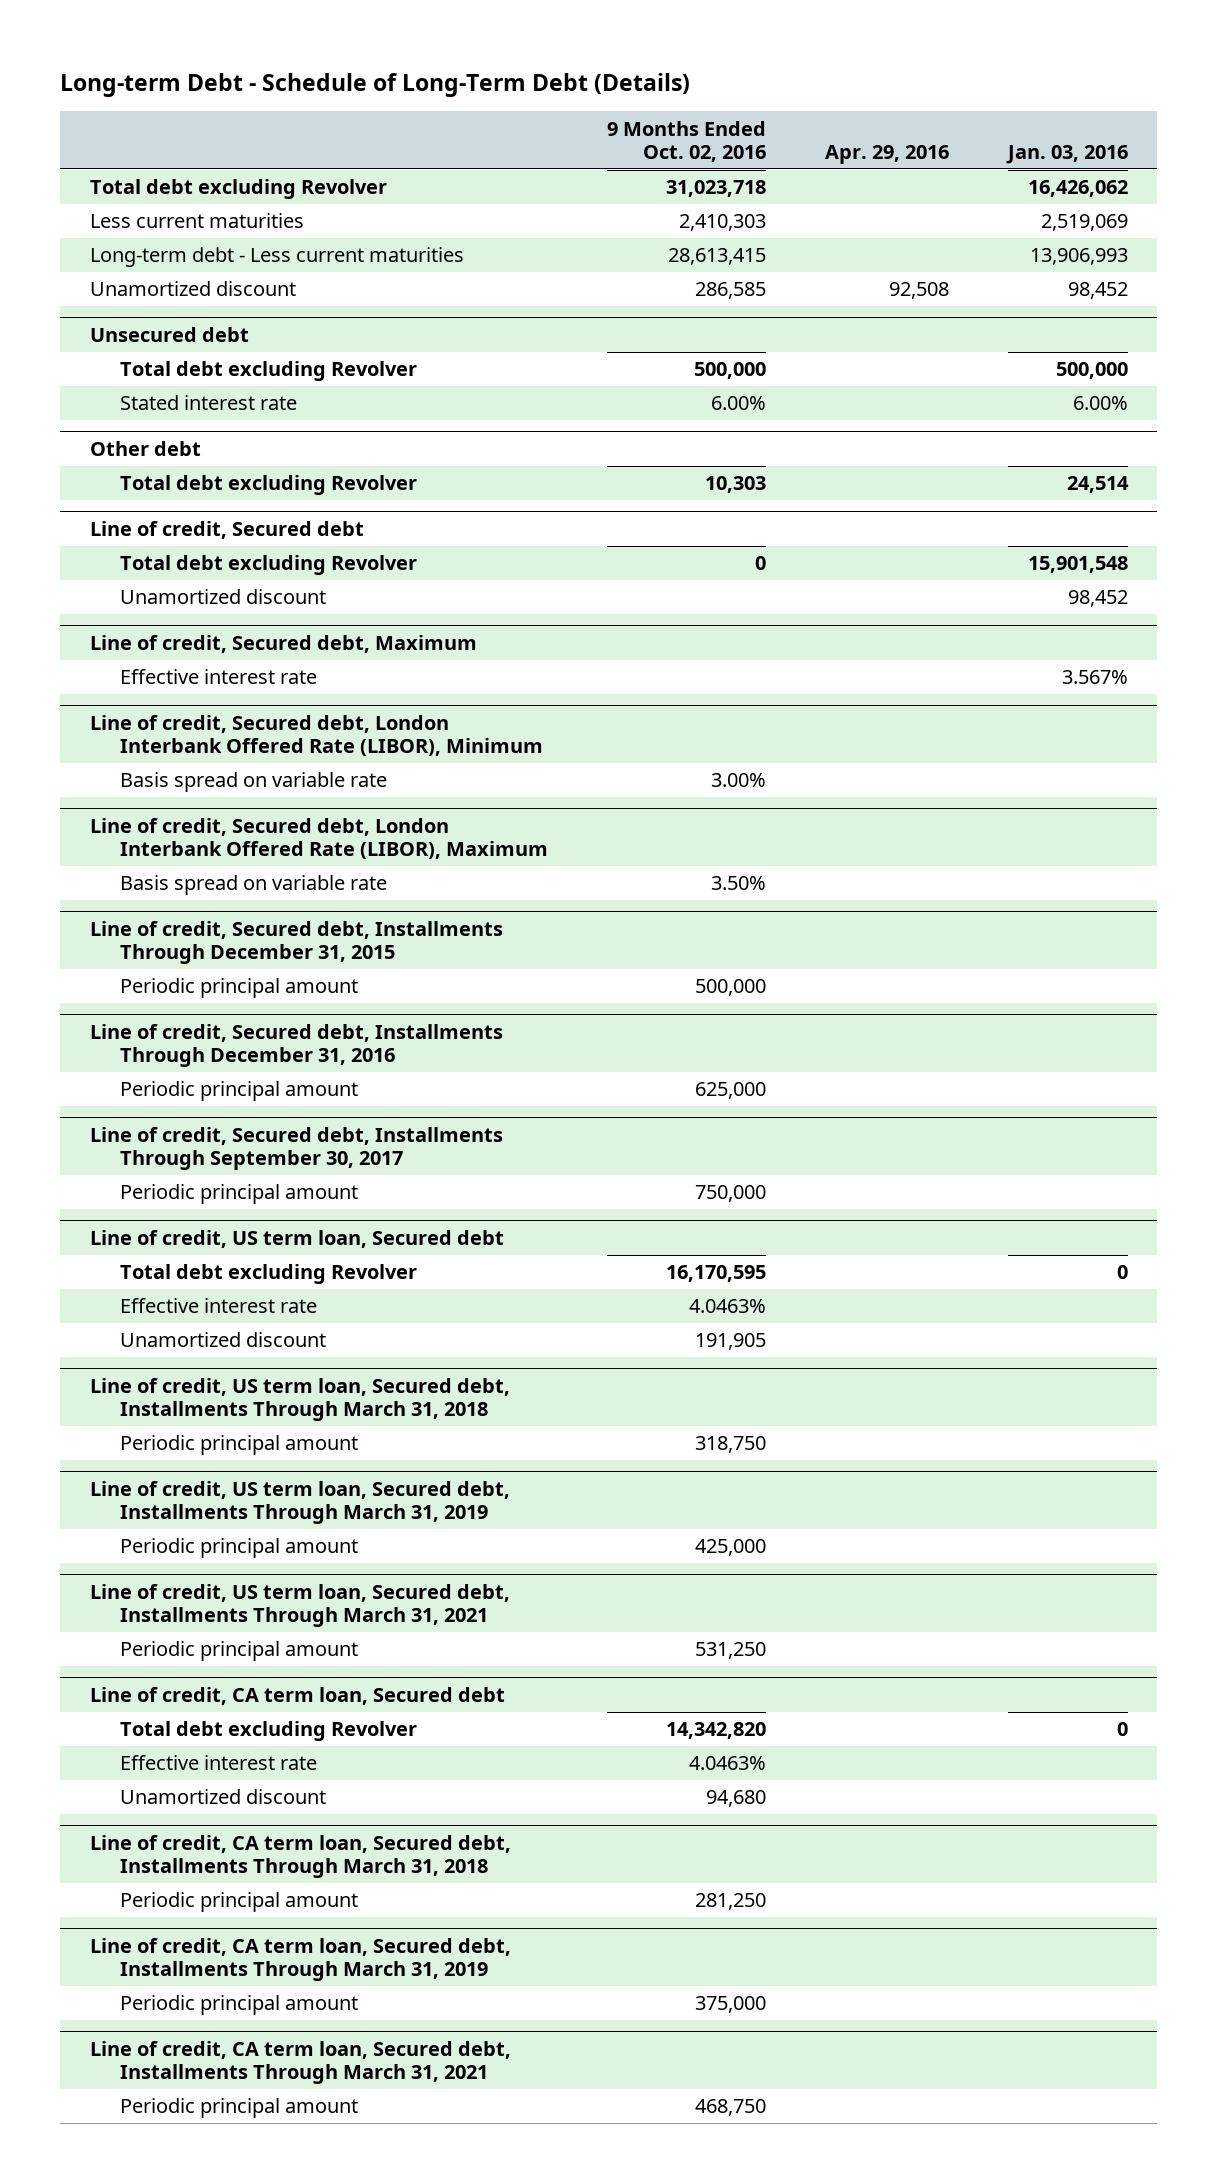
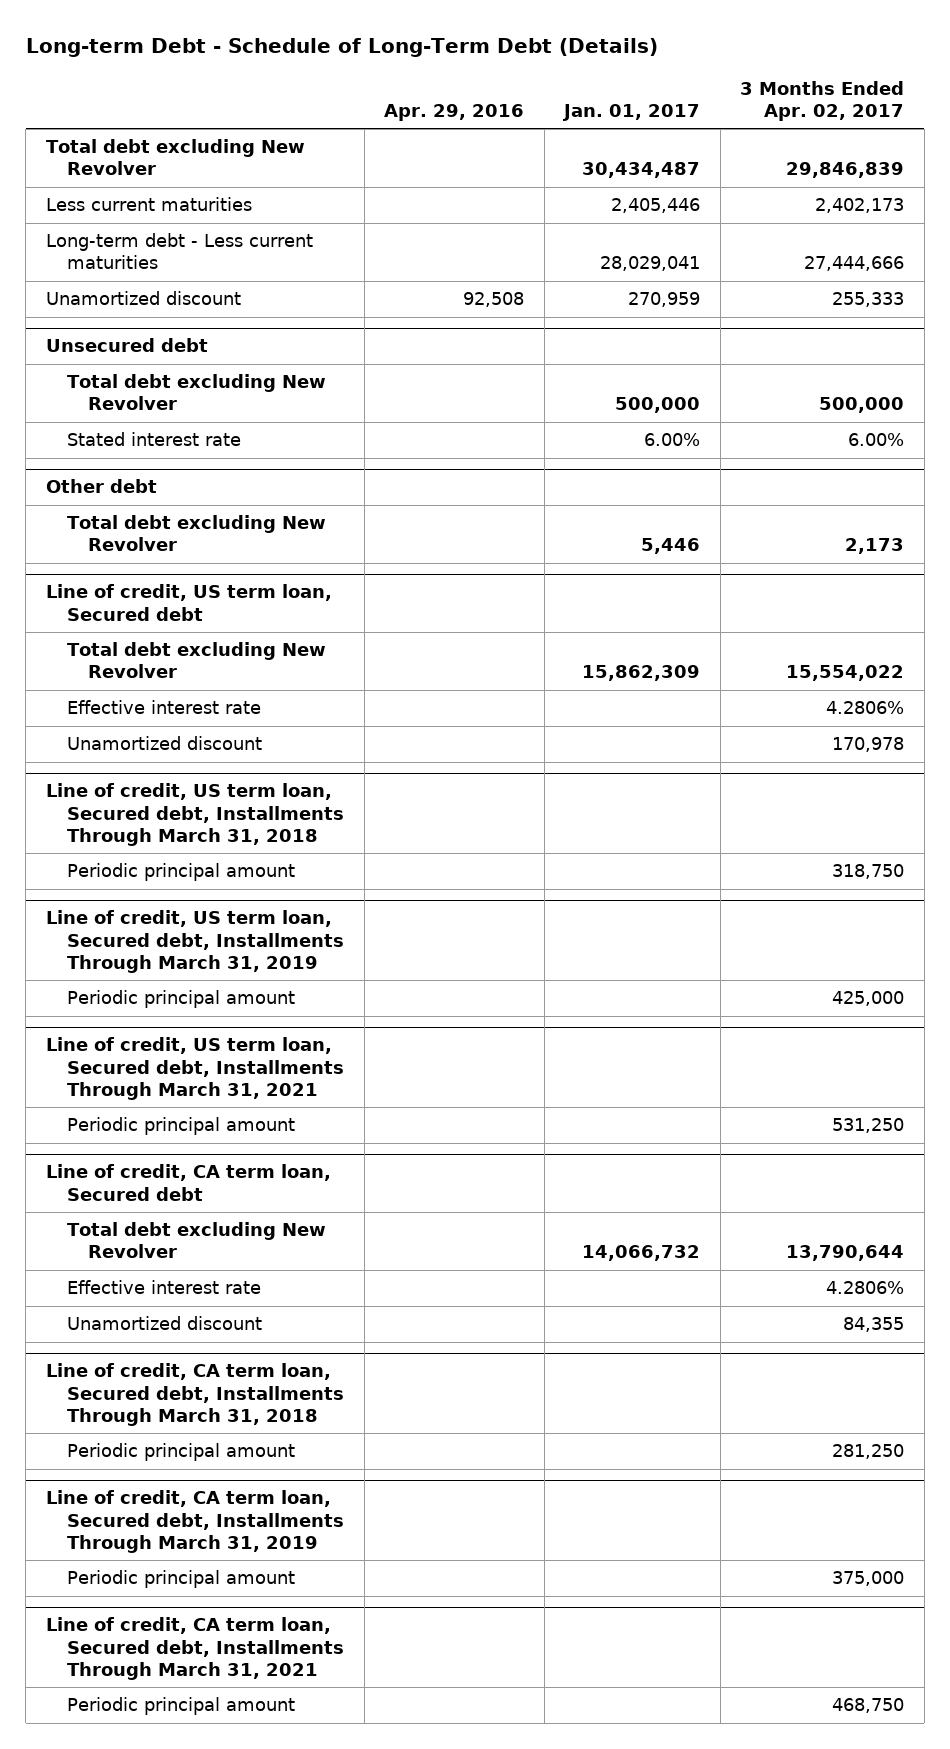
[606,120,766,162] 9 Months Ended Oct. 02, 2016 -> none
[1005,144,1128,164] Jan. 03, 2016 -> none
none -> [562,103,701,121] Jan. 01, 2017
none -> [740,80,905,121] 3 Months Ended Apr. 02, 2017
[89,179,387,200] Total debt excluding Revolver -> [46,139,306,176] Total debt excluding New Revolver
[119,361,417,382] Total debt excluding Revolver -> [66,374,326,411] Total debt excluding New Revolver
[89,520,364,539] Line of credit, Secured debt -> none
[119,555,417,576] Total debt excluding Revolver -> none
[119,589,326,605] Unamortized discount -> none
[89,634,477,653] Line of credit, Secured debt, Maximum -> none
[119,669,317,685] Effective interest rate -> none
[89,714,543,757] Line of credit, Secured debt, London Interbank Offered Rate (LIBOR), Minimum -> none
[119,772,387,793] Basis spread on variable rate -> none
[89,817,548,860] Line of credit, Secured debt, London Interbank Offered Rate (LIBOR), Maximum -> none
[119,875,387,896] Basis spread on variable rate -> none
[89,920,503,965] Line of credit, Secured debt, Installments Through December 31, 2015 -> none
[119,978,358,999] Periodic principal amount -> none
[89,1023,503,1068] Line of credit, Secured debt, Installments Through December 31, 2016 -> none
[119,1081,358,1102] Periodic principal amount -> none
[89,1126,503,1171] Line of credit, Secured debt, Installments Through September 30, 2017 -> none
[119,1184,358,1205] Periodic principal amount -> none
[119,475,417,496] Total debt excluding Revolver -> [66,515,326,552] Total debt excluding New Revolver
[119,1264,417,1285] Total debt excluding Revolver -> [66,642,326,679] Total debt excluding New Revolver
[119,1721,417,1742] Total debt excluding Revolver -> [66,1222,326,1259] Total debt excluding New Revolver

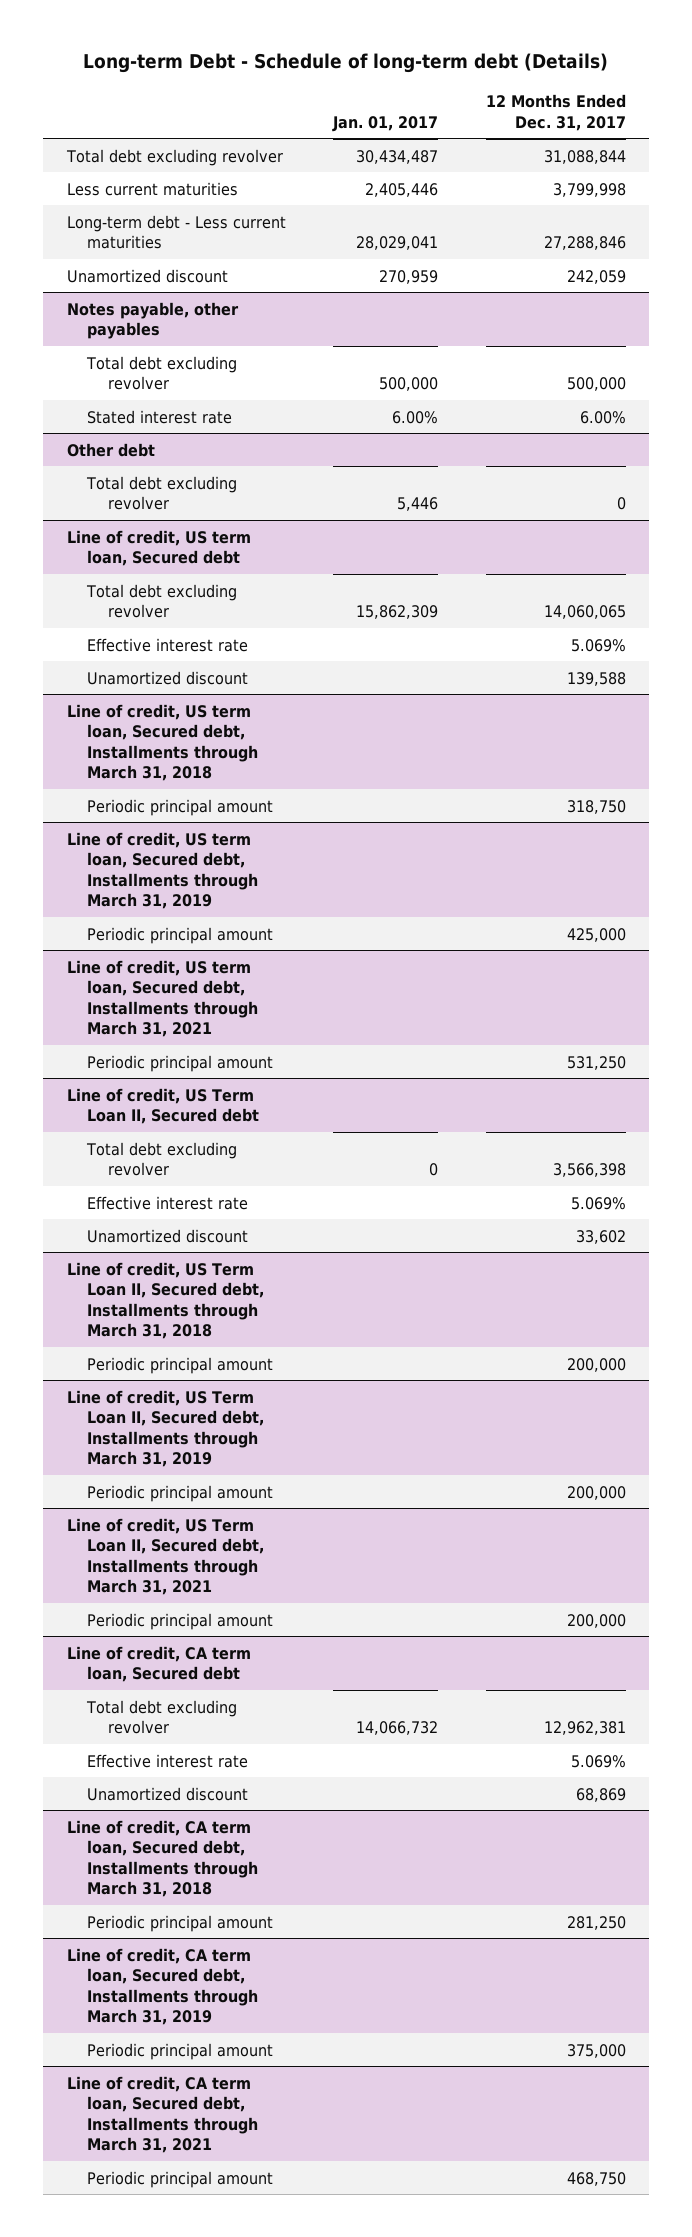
[25,37,658,57] Long-term Debt - Schedule of Long-Term Debt (Details) -> [83,53,609,74] Long-term Debt - Schedule of long-term debt (Details)
[384,103,525,121] Apr. 29, 2016 -> none
[740,80,905,121] 3 Months Ended Apr. 02, 2017 -> none
none -> [485,94,626,131] 12 Months Ended Dec. 31, 2017
[46,139,306,176] Total debt excluding New Revolver -> [65,148,283,166] Total debt excluding revolver
[46,338,209,353] Unsecured debt -> [66,301,239,340] Notes payable, other payables
[66,374,326,411] Total debt excluding New Revolver -> [86,355,238,391] Total debt excluding revolver
[66,515,326,552] Total debt excluding New Revolver -> [86,475,238,511] Total debt excluding revolver
[66,642,326,679] Total debt excluding New Revolver -> [86,583,238,619] Total debt excluding revolver
[46,783,344,846] Line of credit, US term loan, Secured debt, Installments Through March 31, 2018 -> [66,703,259,782] Line of credit, US term loan, Secured debt, Installments through March 31, 2018
[46,910,344,973] Line of credit, US term loan, Secured debt, Installments Through March 31, 2019 -> [66,831,259,910] Line of credit, US term loan, Secured debt, Installments through March 31, 2019
[46,1037,344,1100] Line of credit, US term loan, Secured debt, Installments Through March 31, 2021 -> [66,959,259,1038] Line of credit, US term loan, Secured debt, Installments through March 31, 2021
none -> [66,1087,260,1125] Line of credit, US Term Loan II, Secured debt
none -> [86,1141,238,1177] Total debt excluding revolver
none -> [87,1195,249,1210] Effective interest rate
none -> [87,1228,249,1243] Unamortized discount
none -> [66,1261,265,1340] Line of credit, US Term Loan II, Secured debt, Installments through March 31, 2018
none -> [87,1356,274,1374] Periodic principal amount
none -> [66,1389,265,1468] Line of credit, US Term Loan II, Secured debt, Installments through March 31, 2019
none -> [87,1484,274,1502] Periodic principal amount
none -> [66,1517,265,1596] Line of credit, US Term Loan II, Secured debt, Installments through March 31, 2021
none -> [87,1612,274,1630] Periodic principal amount
[66,1222,326,1259] Total debt excluding New Revolver -> [86,1699,238,1735] Total debt excluding revolver
[46,1363,344,1426] Line of credit, CA term loan, Secured debt, Installments Through March 31, 2018 -> [66,1819,259,1898] Line of credit, CA term loan, Secured debt, Installments through March 31, 2018
[46,1490,344,1553] Line of credit, CA term loan, Secured debt, Installments Through March 31, 2019 -> [66,1947,259,2026] Line of credit, CA term loan, Secured debt, Installments through March 31, 2019
[46,1617,344,1680] Line of credit, CA term loan, Secured debt, Installments Through March 31, 2021 -> [66,2075,259,2154] Line of credit, CA term loan, Secured debt, Installments through March 31, 2021

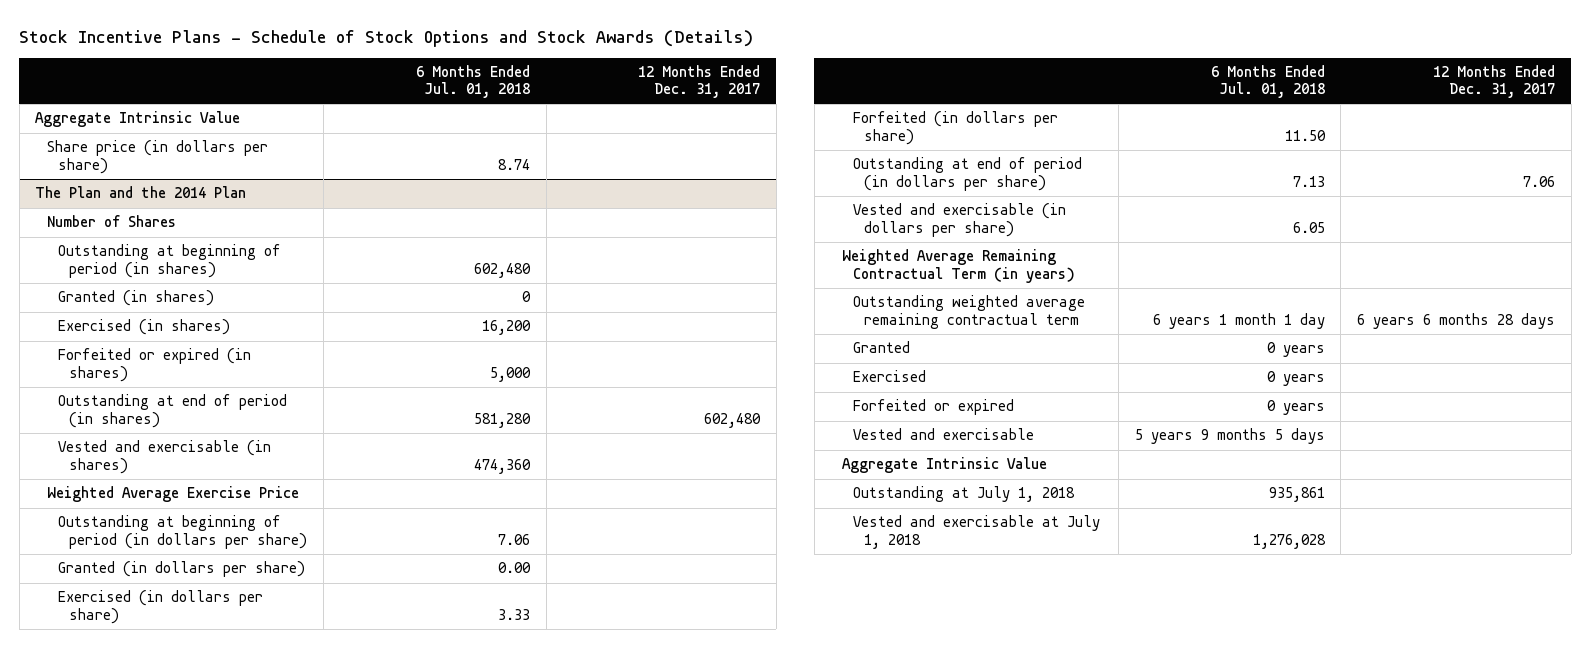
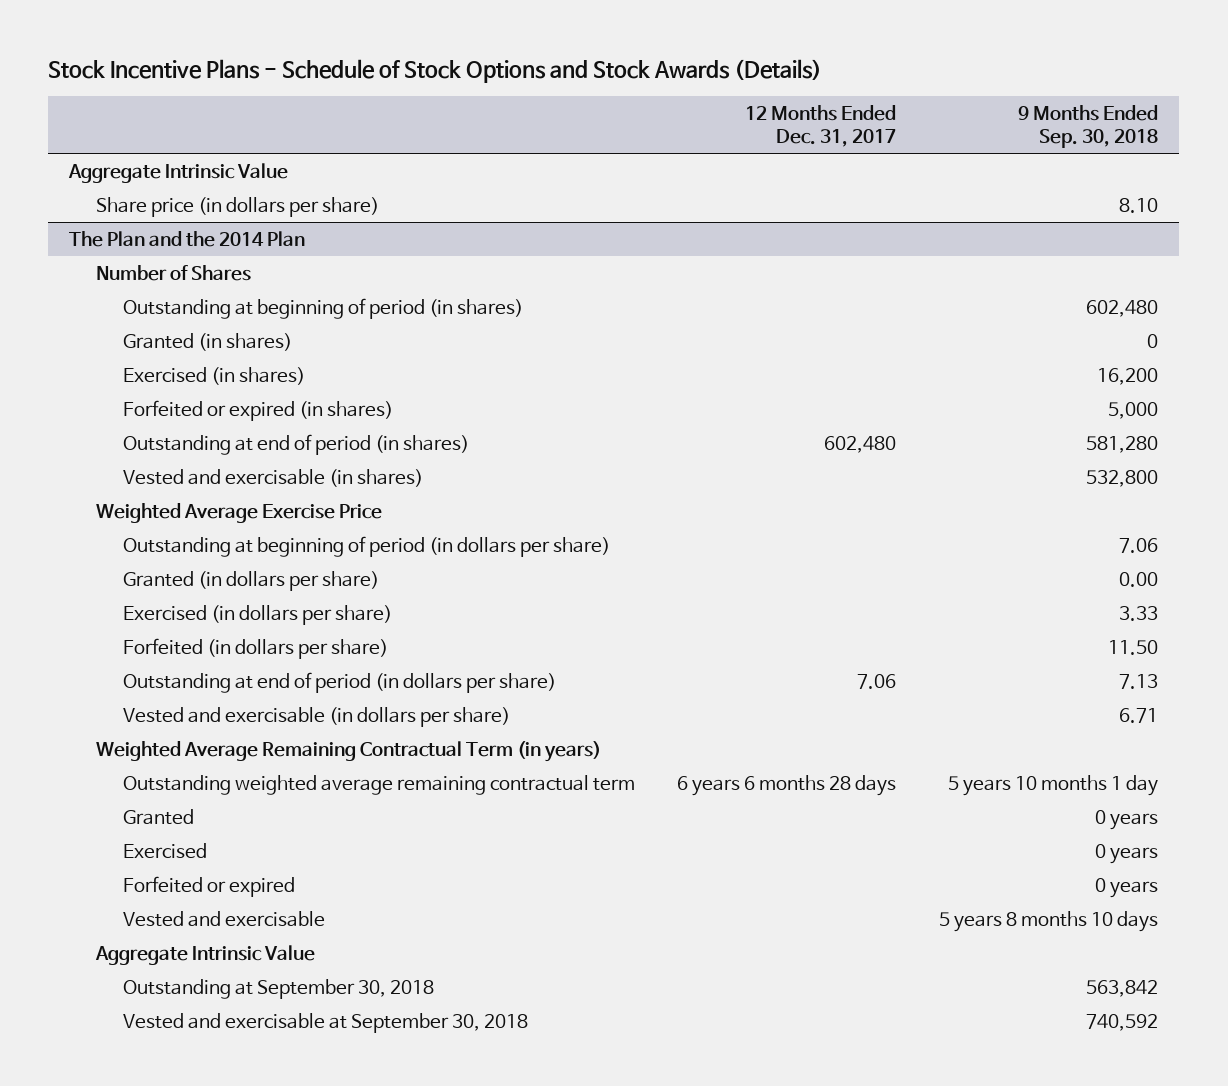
[415,65,530,99] 6 Months Ended Jul. 01, 2018 -> none
none -> [1018,104,1159,149] 9 Months Ended Sep. 30, 2018
[852,486,1075,503] Outstanding at July 1, 2018 -> [122,978,434,999] Outstanding at September 30, 2018
[852,515,1100,549] Vested and exercisable at July 1, 2018 -> [122,1012,528,1033] Vested and exercisable at September 30, 2018

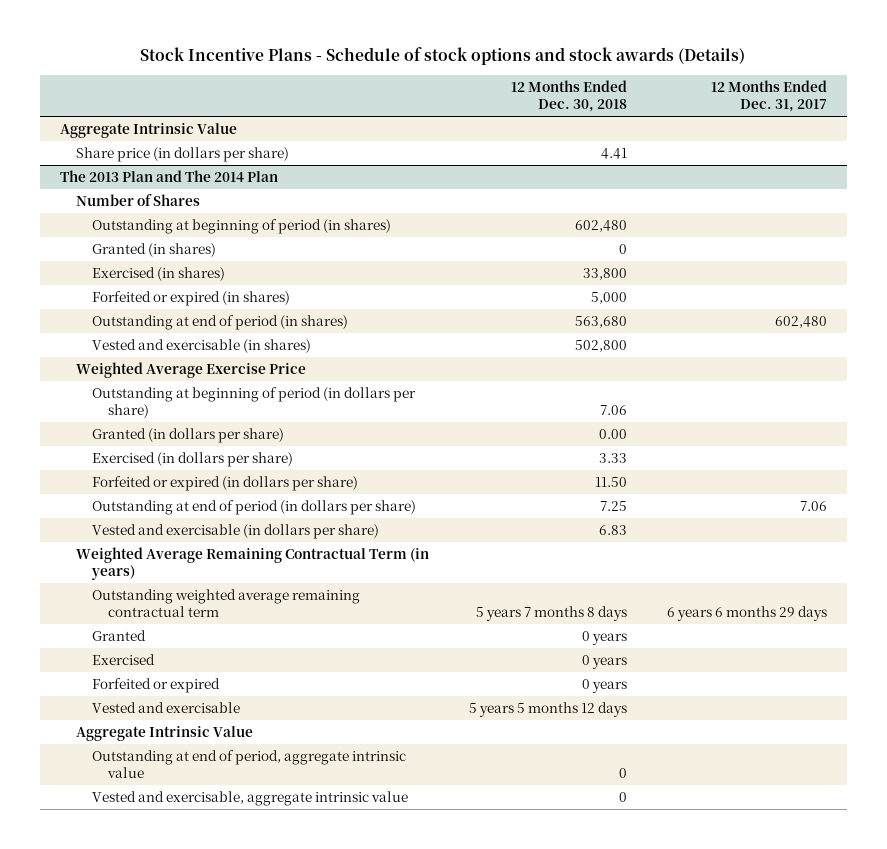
[48,59,823,84] Stock Incentive Plans - Schedule of Stock Options and Stock Awards (Details) -> [140,47,746,66] Stock Incentive Plans - Schedule of stock options and stock awards (Details)
[1018,104,1159,149] 9 Months Ended Sep. 30, 2018 -> none
none -> [510,79,627,112] 12 Months Ended Dec. 30, 2018
[69,230,306,247] The Plan and the 2014 Plan -> [60,170,279,183] The 2013 Plan and The 2014 Plan
[122,637,388,659] Forfeited (in dollars per share) -> [91,476,358,492] Forfeited or expired (in dollars per share)
[677,774,897,796] 6 years 6 months 28 days -> [666,606,827,622] 6 years 6 months 29 days
[122,978,434,999] Outstanding at September 30, 2018 -> [91,750,406,779] Outstanding at end of period, aggregate intrinsic value
[122,1012,528,1033] Vested and exercisable at September 30, 2018 -> [91,791,408,807] Vested and exercisable, aggregate intrinsic value

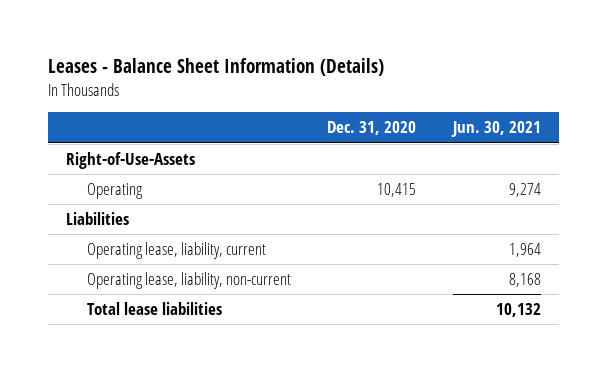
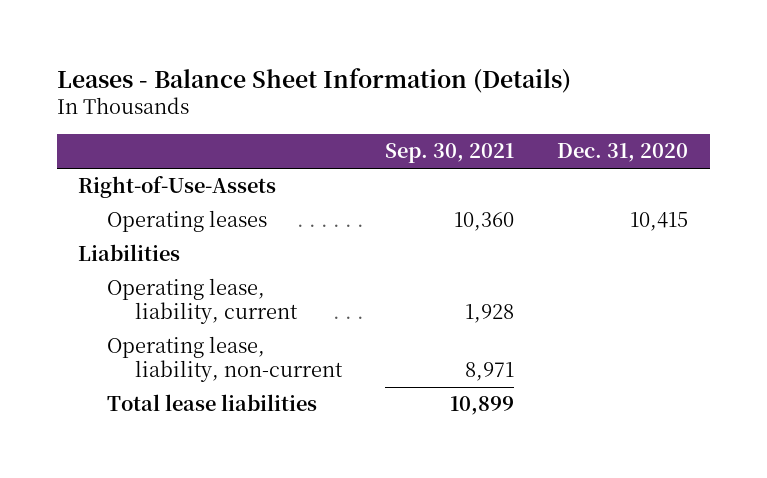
[450,121,541,138] Jun. 30, 2021 -> none
none -> [385,143,515,164] Sep. 30, 2021
[86,183,143,200] Operating -> [106,210,267,233] Operating leases

